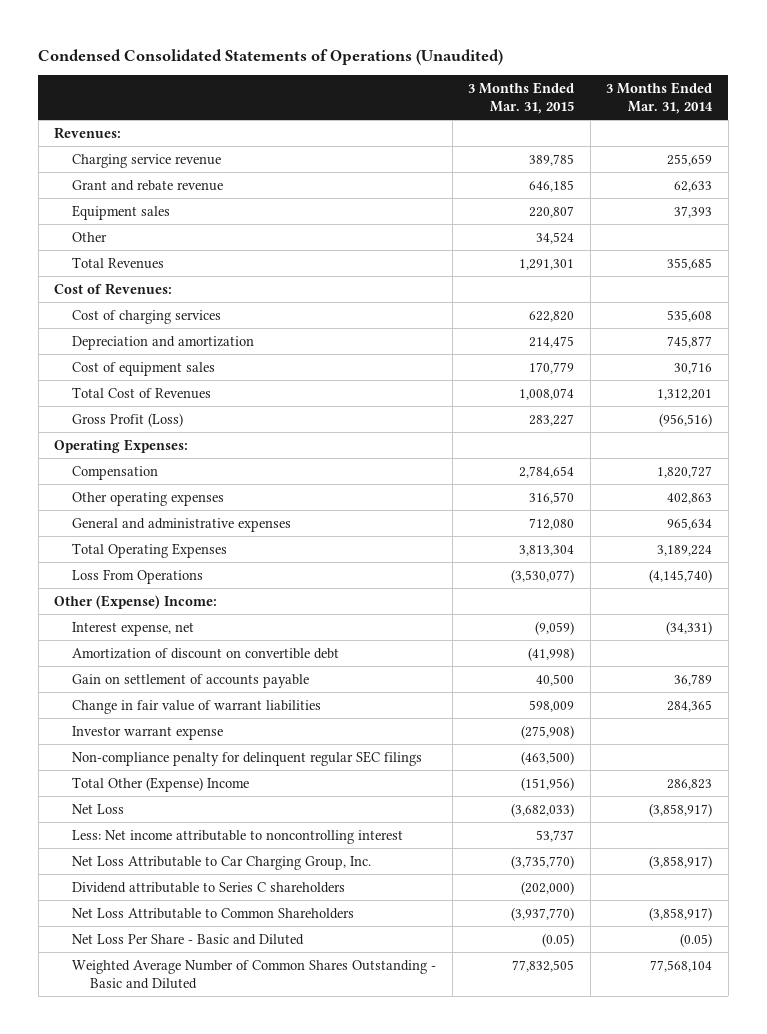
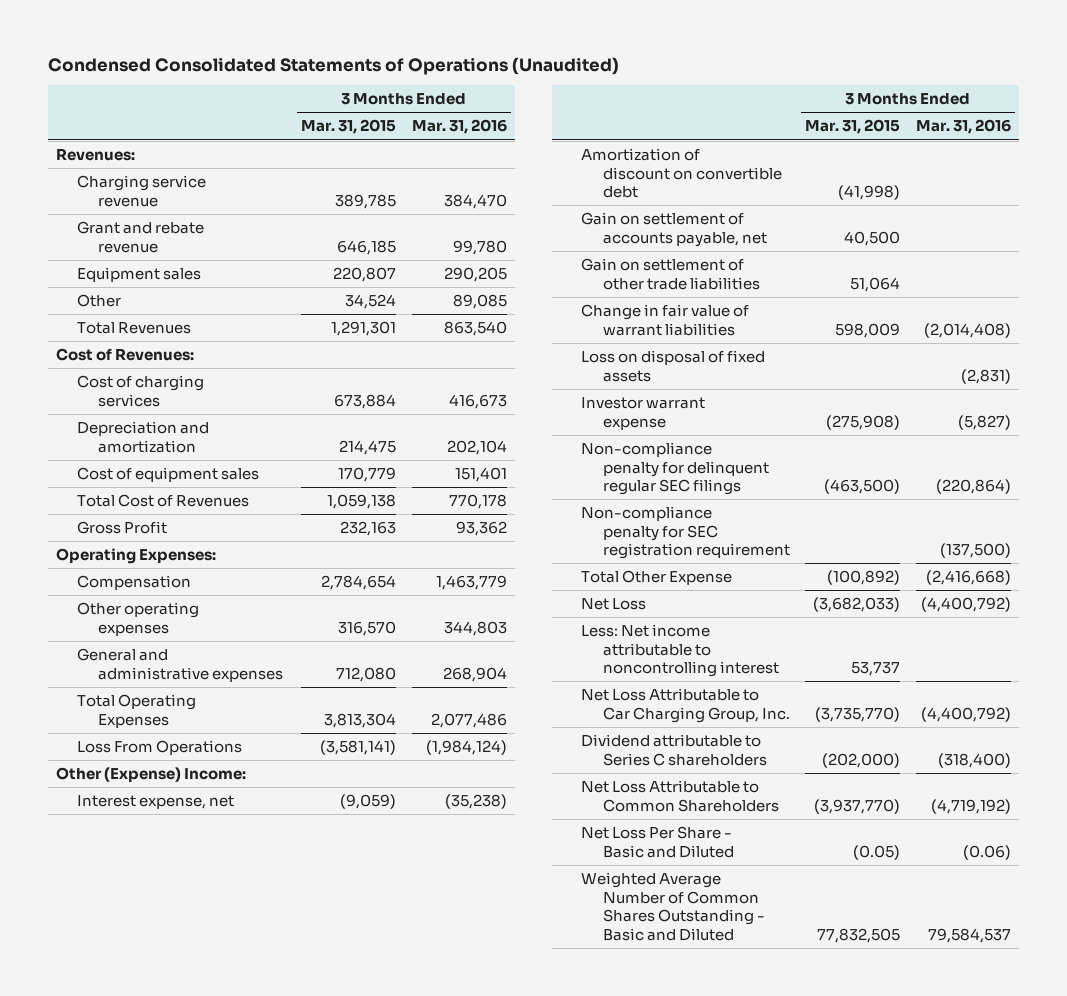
[606,81,714,115] 3 Months Ended Mar. 31, 2014 -> none
none -> [412,119,508,135] Mar. 31, 2016
[529,310,575,322] 622,820 -> [334,393,397,409] 673,884
[519,387,575,400] 1,008,074 -> [327,493,397,509] 1,059,138
[72,412,184,427] Gross Profit (Loss) -> [77,520,168,534] Gross Profit
[529,413,575,426] 283,227 -> [340,520,397,536] 232,163
[511,568,575,583] (3,530,077) -> [320,739,397,755] (3,581,141)
[72,673,310,688] Gain on settlement of accounts payable -> [581,211,767,247] Gain on settlement of accounts payable, net
none -> [581,257,760,290] Gain on settlement of other trade liabilities
none -> [581,349,766,382] Loss on disposal of fixed assets
none -> [581,505,790,560] Non-compliance penalty for SEC registration requirement
[72,776,250,792] Total Other (Expense) Income -> [581,569,733,585] Total Other Expense
[521,776,575,791] (151,956) -> [827,569,901,585] (100,892)

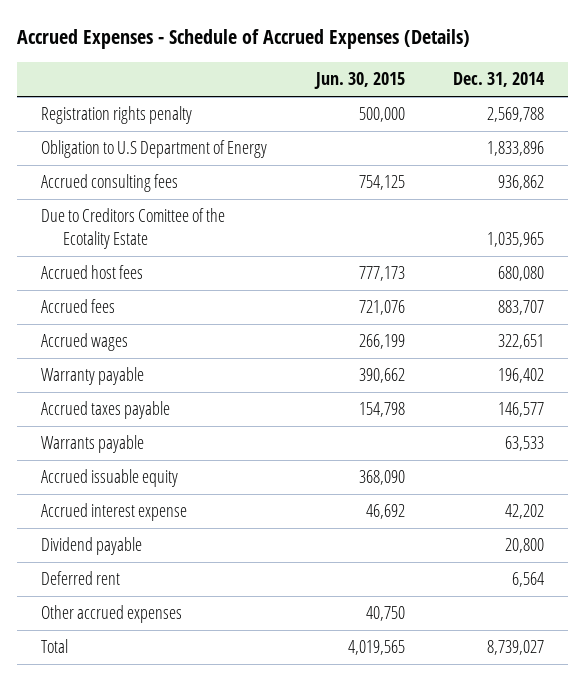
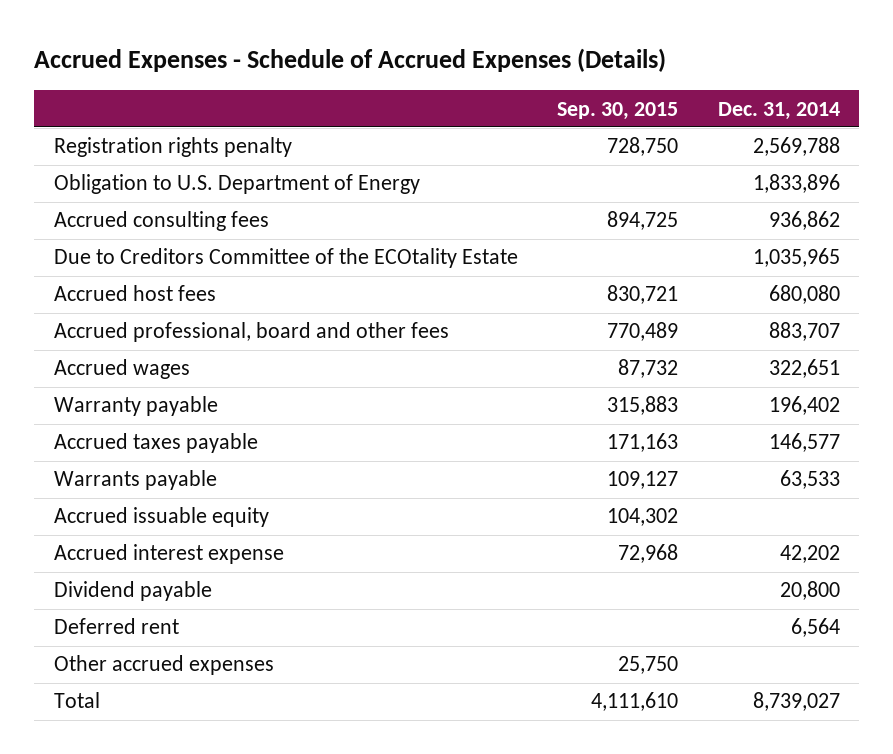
[313,72,405,90] Jun. 30, 2015 -> none
none -> [557,101,679,120] Sep. 30, 2015
[41,140,268,159] Obligation to U.S Department of Energy -> [53,174,420,195] Obligation to U.S. Department of Energy
[41,208,226,249] Due to Creditors Comittee of the Ecotality Estate -> [53,248,518,269] Due to Creditors Committee of the ECOtality Estate
[41,299,116,314] Accrued fees -> [53,322,449,343] Accrued professional, board and other fees

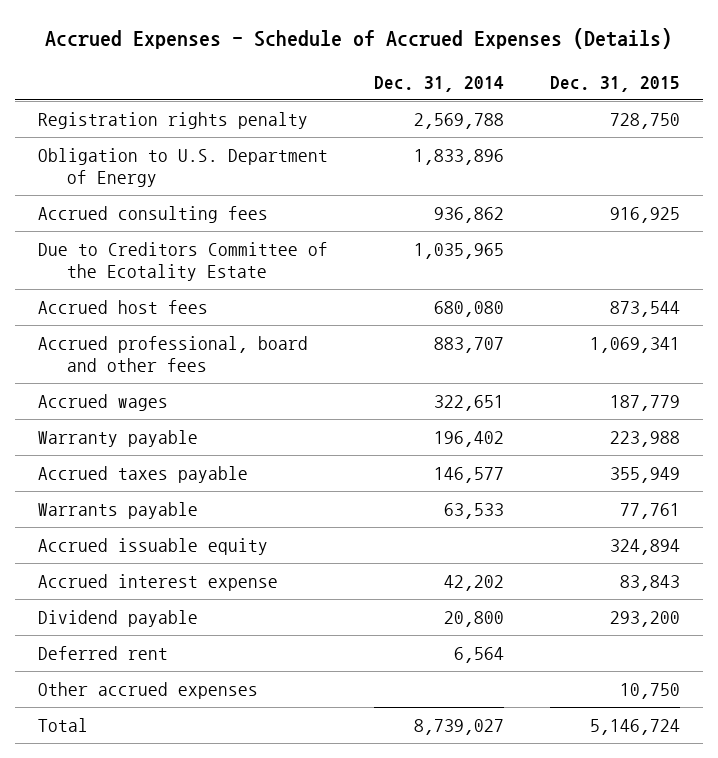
[557,101,679,120] Sep. 30, 2015 -> none
none -> [550,75,681,92] Dec. 31, 2015
[53,248,518,269] Due to Creditors Committee of the ECOtality Estate -> [38,242,329,281] Due to Creditors Committee of the Ecotality Estate

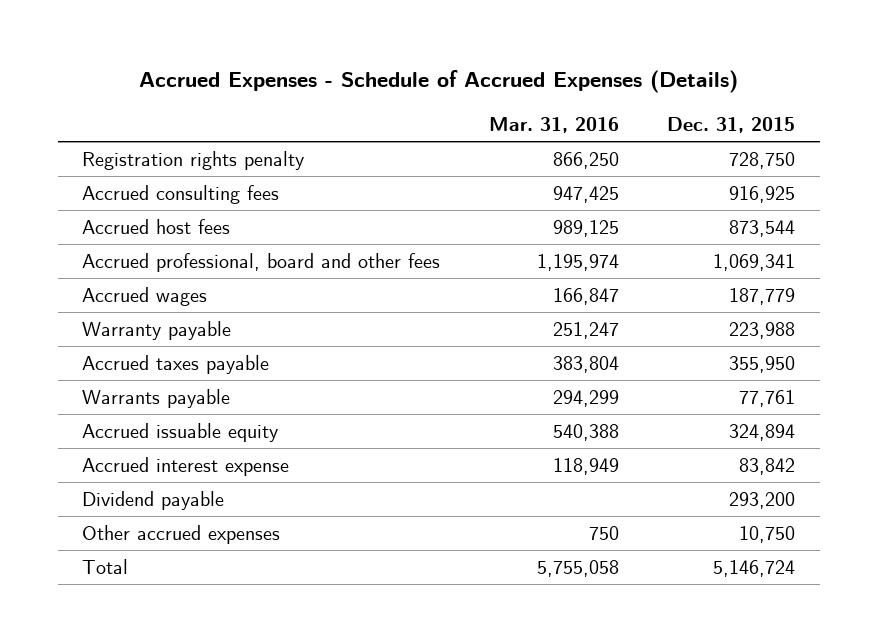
[374,75,505,92] Dec. 31, 2014 -> none
none -> [488,116,619,133] Mar. 31, 2016
[38,148,329,187] Obligation to U.S. Department of Energy -> none
[38,242,329,281] Due to Creditors Committee of the Ecotality Estate -> none
[610,467,681,484] 355,949 -> [729,355,796,373] 355,950
[620,575,681,592] 83,843 -> [739,457,796,475] 83,842
[38,646,169,661] Deferred rent -> none

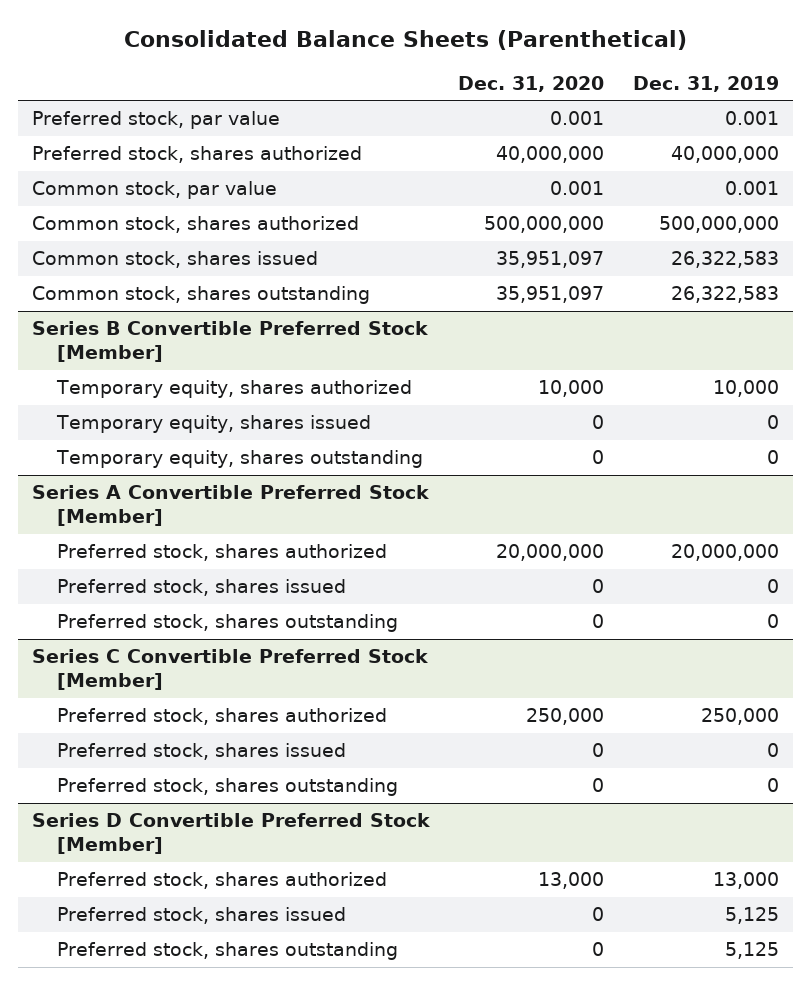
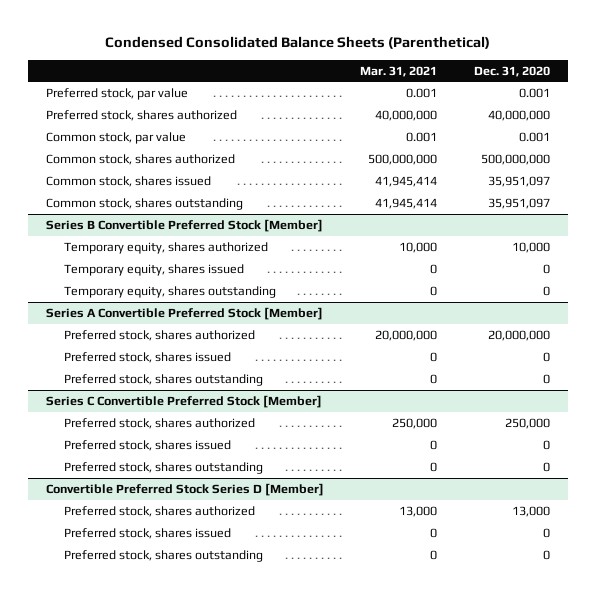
[124,29,688,50] Consolidated Balance Sheets (Parenthetical) -> [104,36,490,50] Condensed Consolidated Balance Sheets (Parenthetical)
[632,75,779,92] Dec. 31, 2019 -> none
none -> [360,65,438,77] Mar. 31, 2021
[32,813,431,855] Series D Convertible Preferred Stock [Member] -> [45,483,324,497] Convertible Preferred Stock Series D [Member]

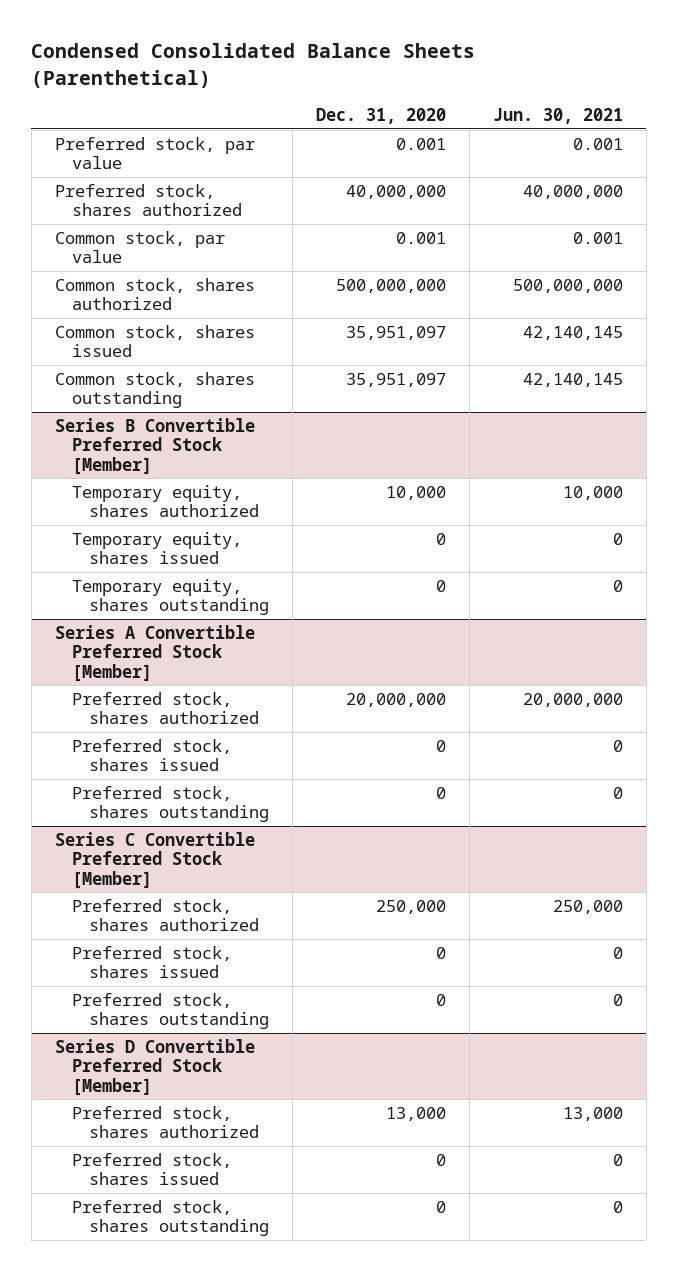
[360,65,438,77] Mar. 31, 2021 -> none
none -> [492,108,623,125] Jun. 30, 2021
[45,483,324,497] Convertible Preferred Stock Series D [Member] -> [54,1038,255,1097] Series D Convertible Preferred Stock [Member]

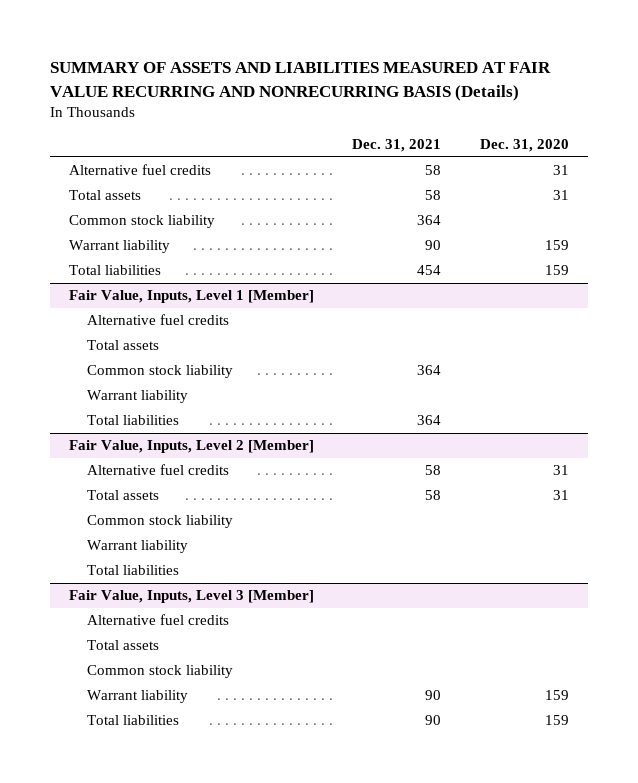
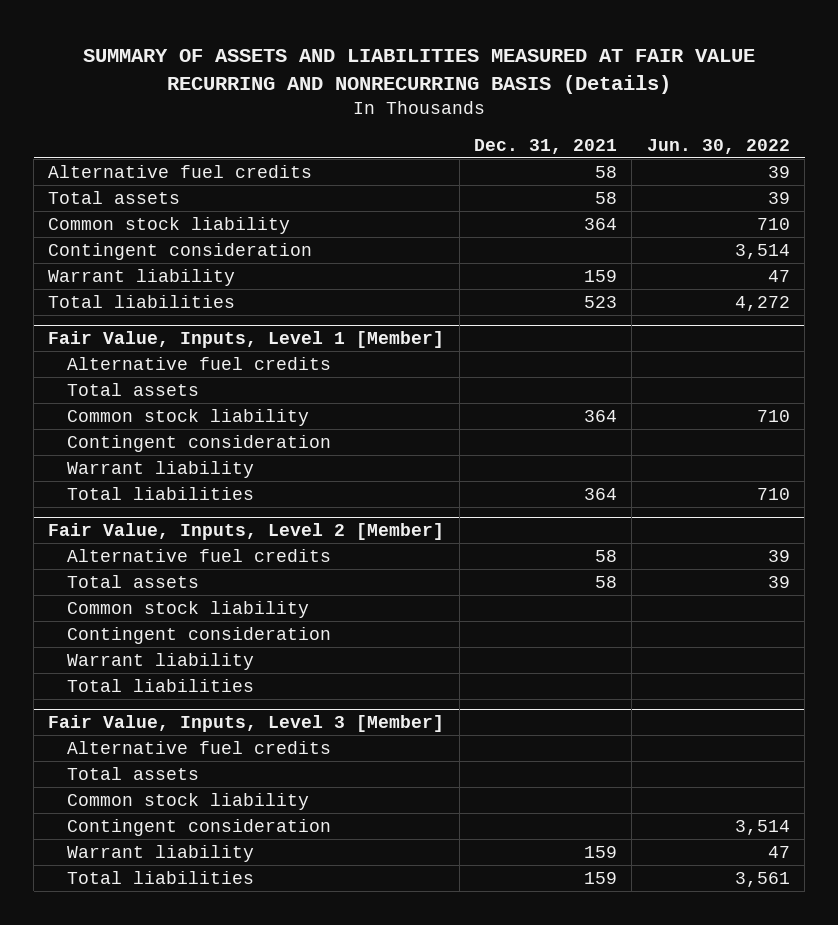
[479,139,569,153] Dec. 31, 2020 -> none
none -> [646,138,790,154] Jun. 30, 2022
none -> [48,242,313,260] Contingent consideration
[425,240,442,251] 90 -> [584,269,618,282] 159
[417,265,442,276] 454 -> [584,295,618,308] 523
none -> [67,434,332,452] Contingent consideration
none -> [67,626,332,644] Contingent consideration
none -> [67,818,332,836] Contingent consideration
[425,690,442,701] 90 -> [584,845,618,858] 159
[425,715,442,726] 90 -> [584,871,618,884] 159

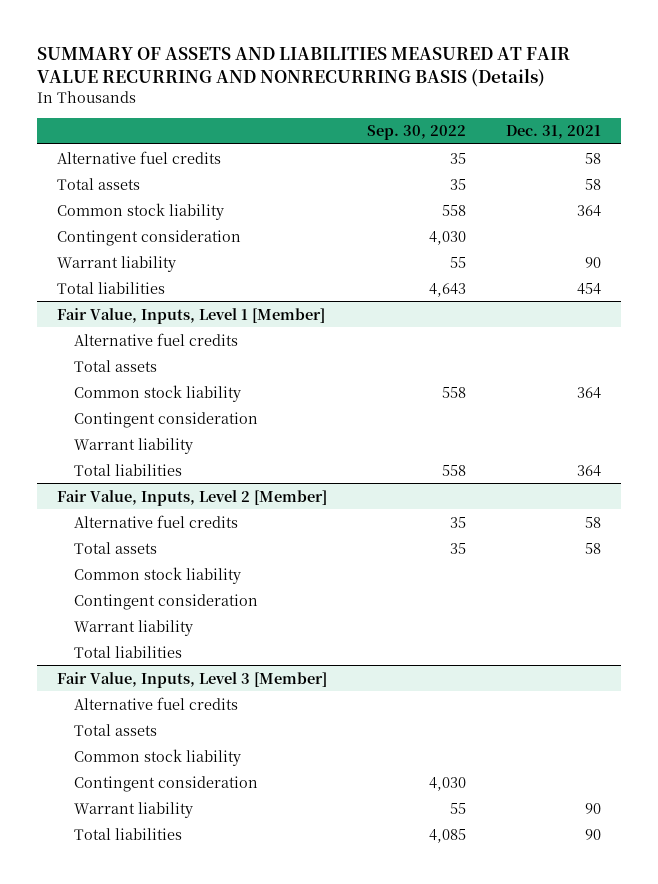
[646,138,790,154] Jun. 30, 2022 -> none
none -> [367,125,467,141] Sep. 30, 2022
[584,269,618,282] 159 -> [585,256,602,268] 90
[584,295,618,308] 523 -> [577,282,602,295] 454
[584,845,618,858] 159 -> [585,802,602,814] 90
[584,871,618,884] 159 -> [585,828,602,840] 90

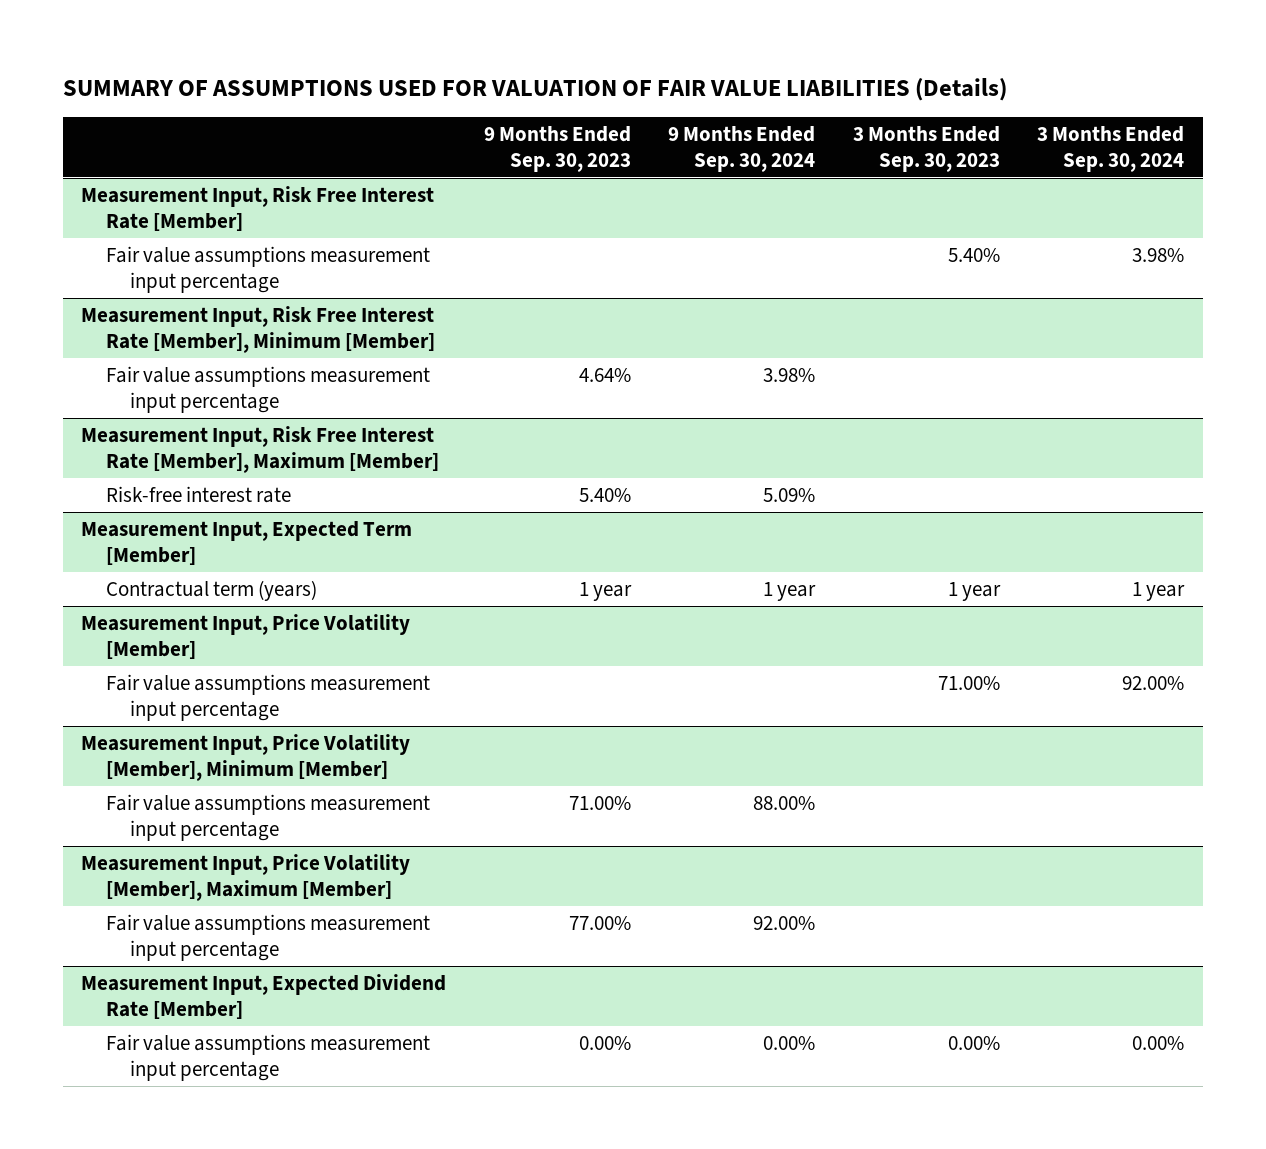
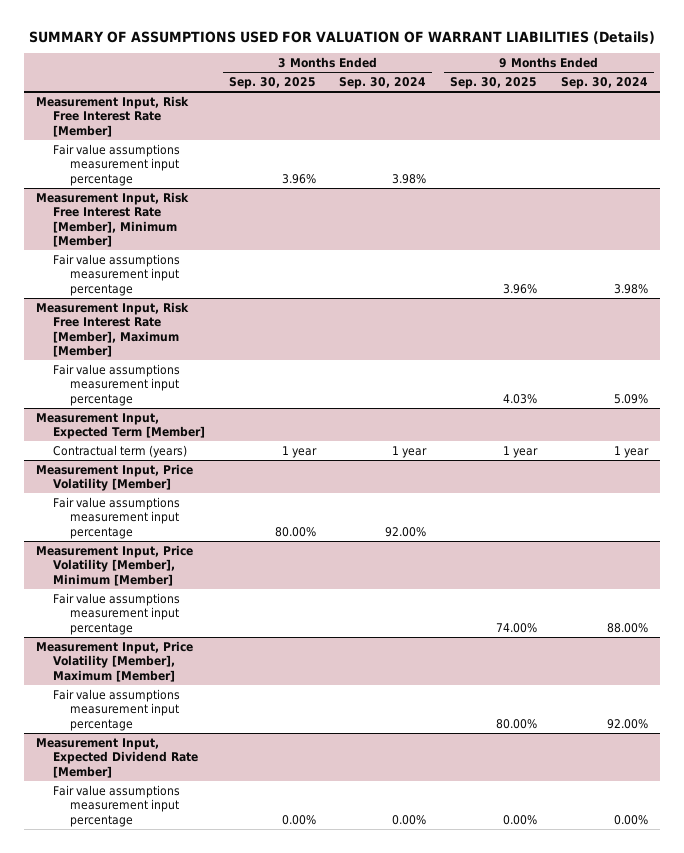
[62,77,1007,101] SUMMARY OF ASSUMPTIONS USED FOR VALUATION OF FAIR VALUE LIABILITIES (Details) -> [28,30,655,44] SUMMARY OF ASSUMPTIONS USED FOR VALUATION OF WARRANT LIABILITIES (Details)
[483,125,631,172] 9 Months Ended Sep. 30, 2023 -> none
[852,125,1000,172] 3 Months Ended Sep. 30, 2023 -> none
none -> [228,77,316,90] Sep. 30, 2025
none -> [450,77,538,90] Sep. 30, 2025
[105,485,291,503] Risk-free interest rate -> none
none -> [52,363,180,406] Fair value assumptions measurement input percentage

